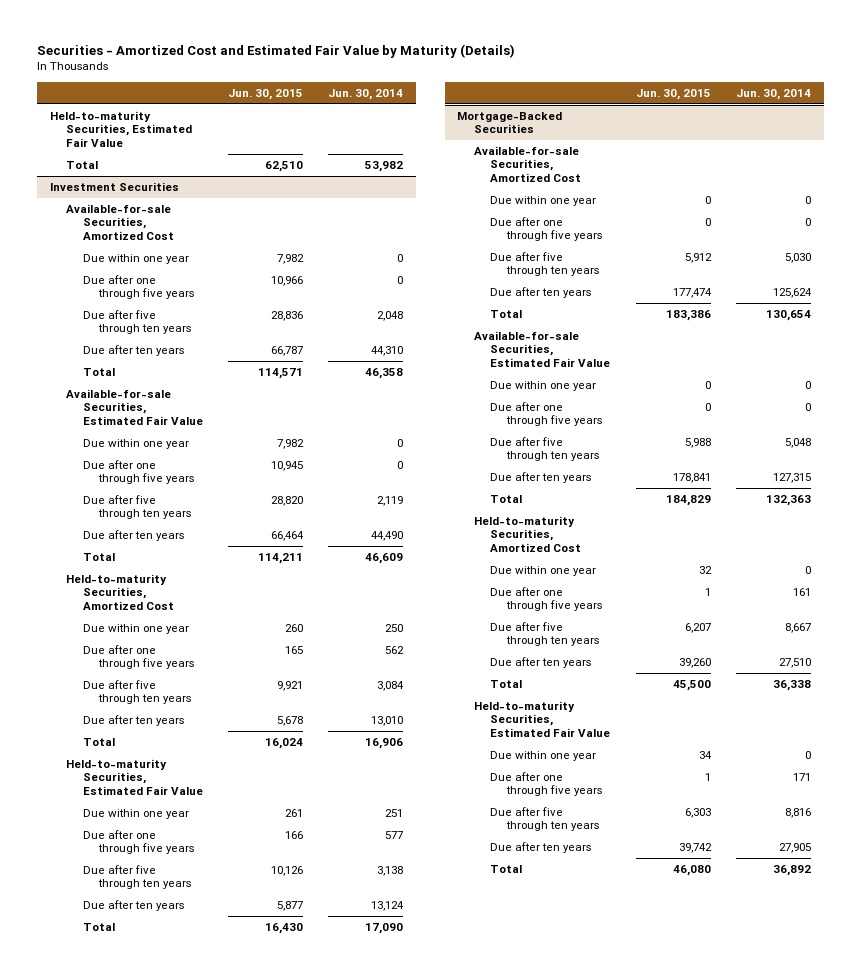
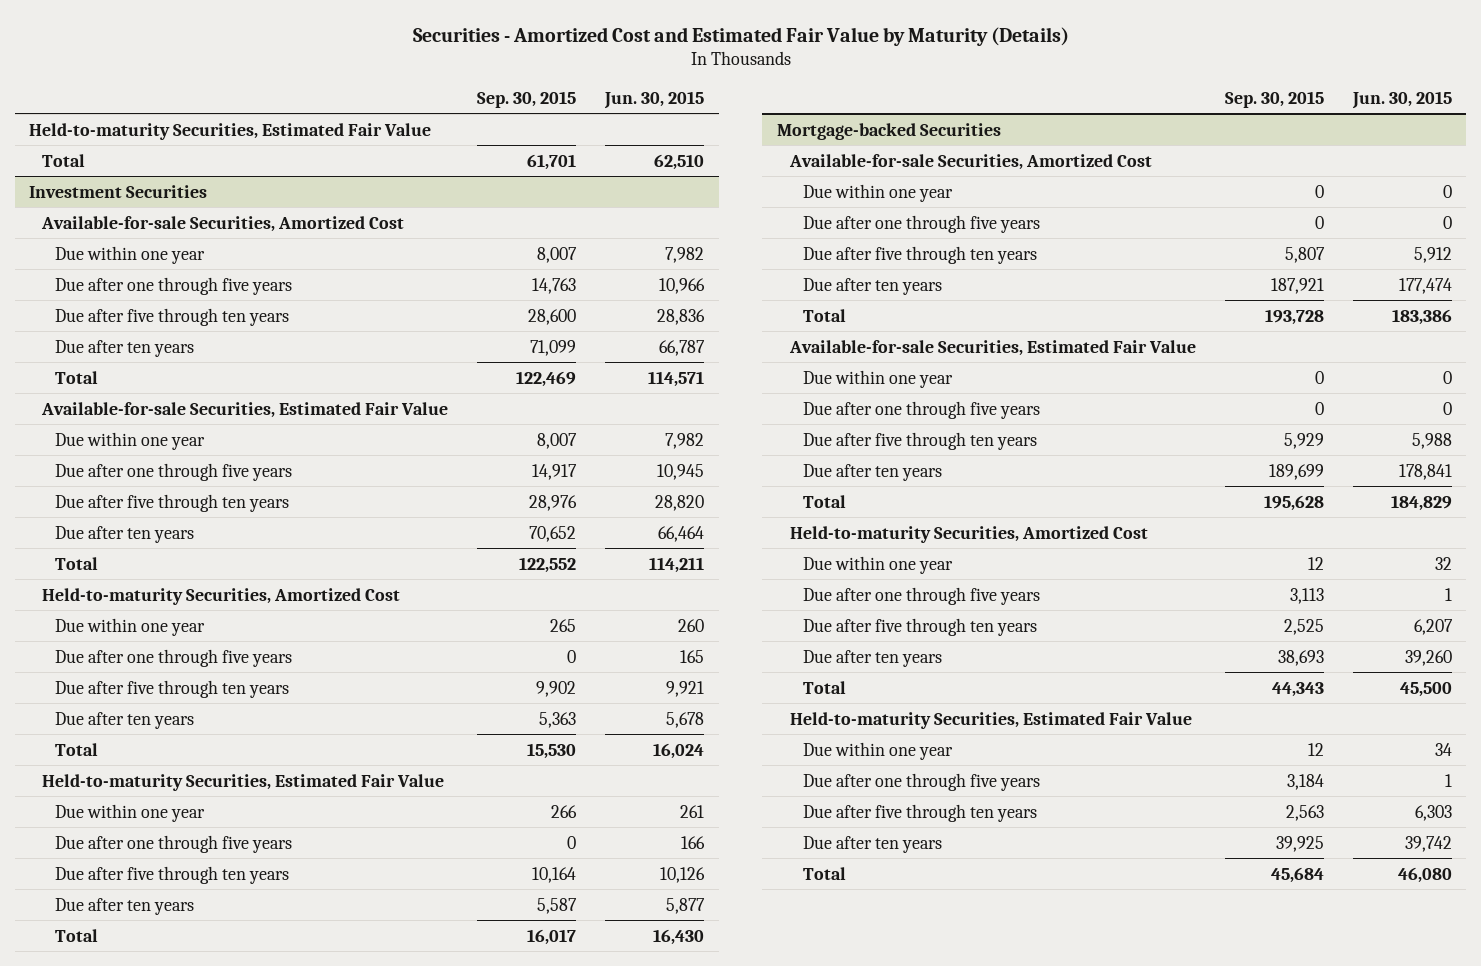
[328,88,404,100] Jun. 30, 2014 -> none
none -> [477,90,577,108] Sep. 30, 2015
[457,112,563,134] Mortgage-Backed Securities -> [776,122,1001,140] Mortgage-backed Securities

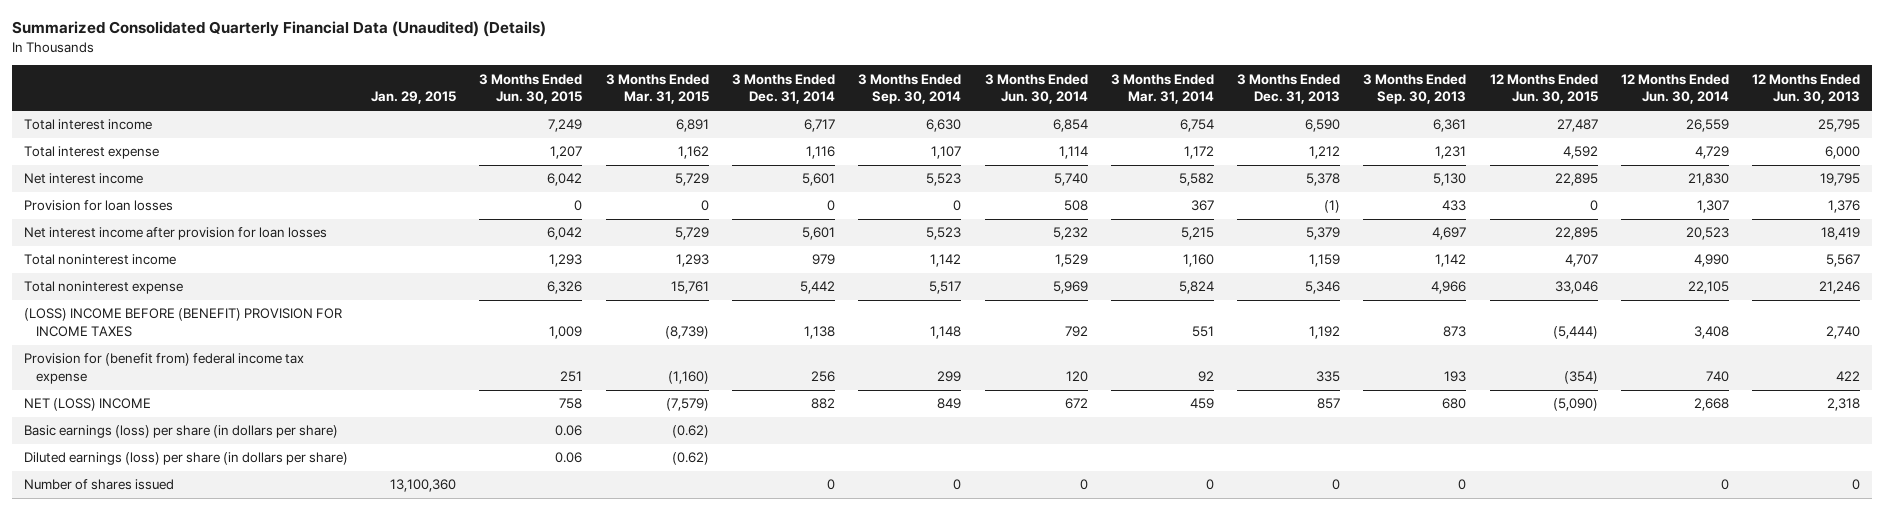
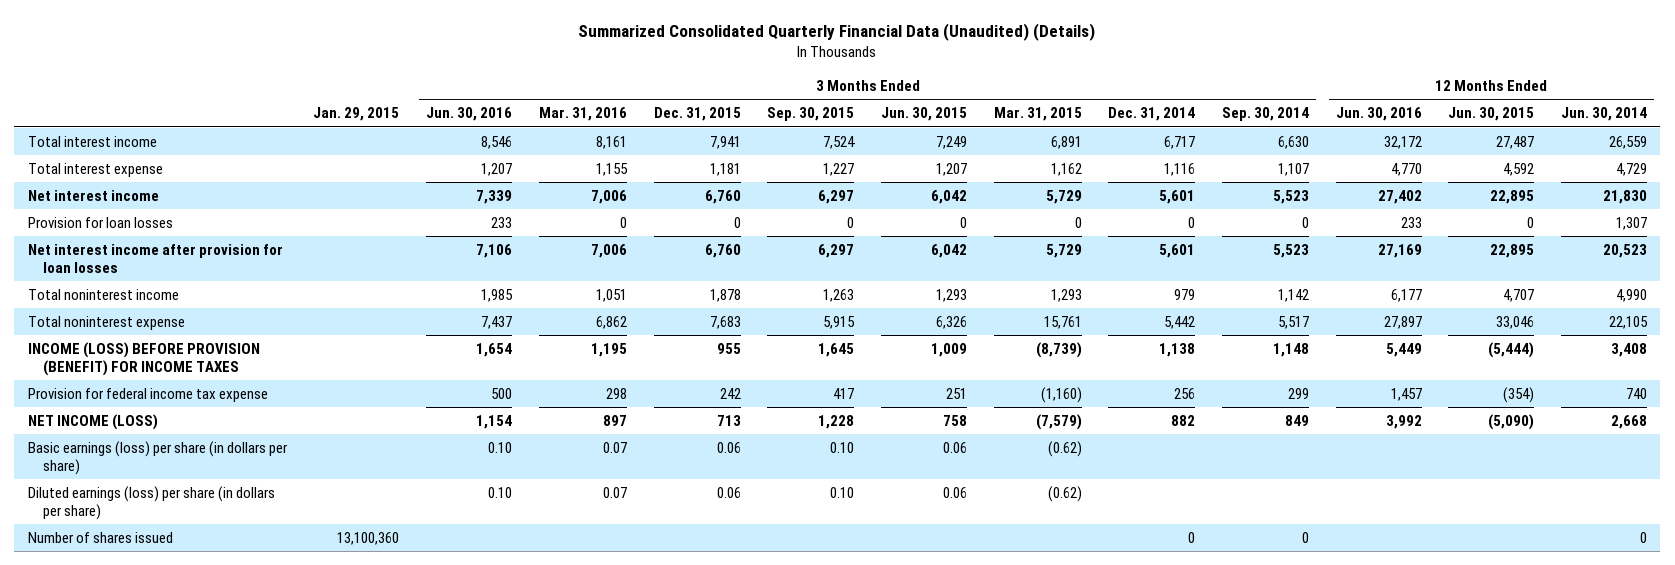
[984,73,1088,105] 3 Months Ended Jun. 30, 2014 -> none
[1110,73,1214,105] 3 Months Ended Mar. 31, 2014 -> none
[1237,73,1341,105] 3 Months Ended Dec. 31, 2013 -> none
[1363,73,1467,105] 3 Months Ended Sep. 30, 2013 -> none
[1752,73,1861,105] 12 Months Ended Jun. 30, 2013 -> none
none -> [426,107,513,122] Jun. 30, 2016
none -> [538,107,627,122] Mar. 31, 2016
none -> [653,107,741,122] Dec. 31, 2015
none -> [767,107,855,122] Sep. 30, 2015
none -> [1335,107,1422,122] Jun. 30, 2016
[23,308,342,337] (LOSS) INCOME BEFORE (BENEFIT) PROVISION FOR INCOME TAXES -> [27,341,260,376] INCOME (LOSS) BEFORE PROVISION (BENEFIT) FOR INCOME TAXES
[23,353,304,384] Provision for (benefit from) federal income tax expense -> [27,387,268,402] Provision for federal income tax expense
[23,398,151,412] NET (LOSS) INCOME -> [27,413,158,430] NET INCOME (LOSS)

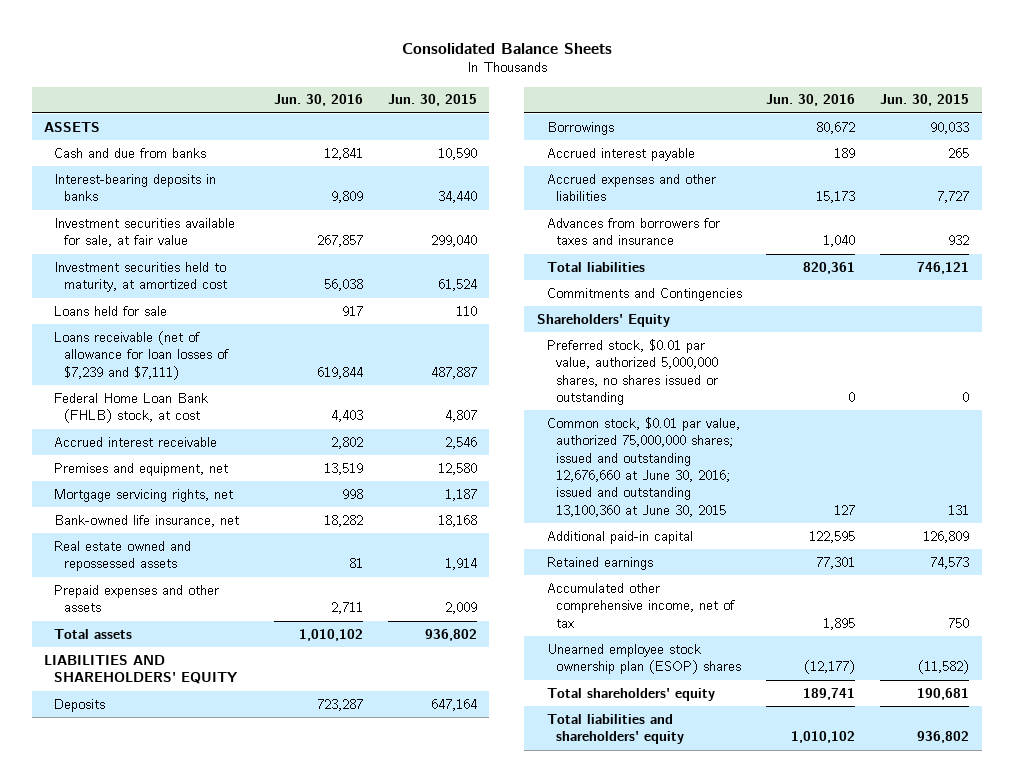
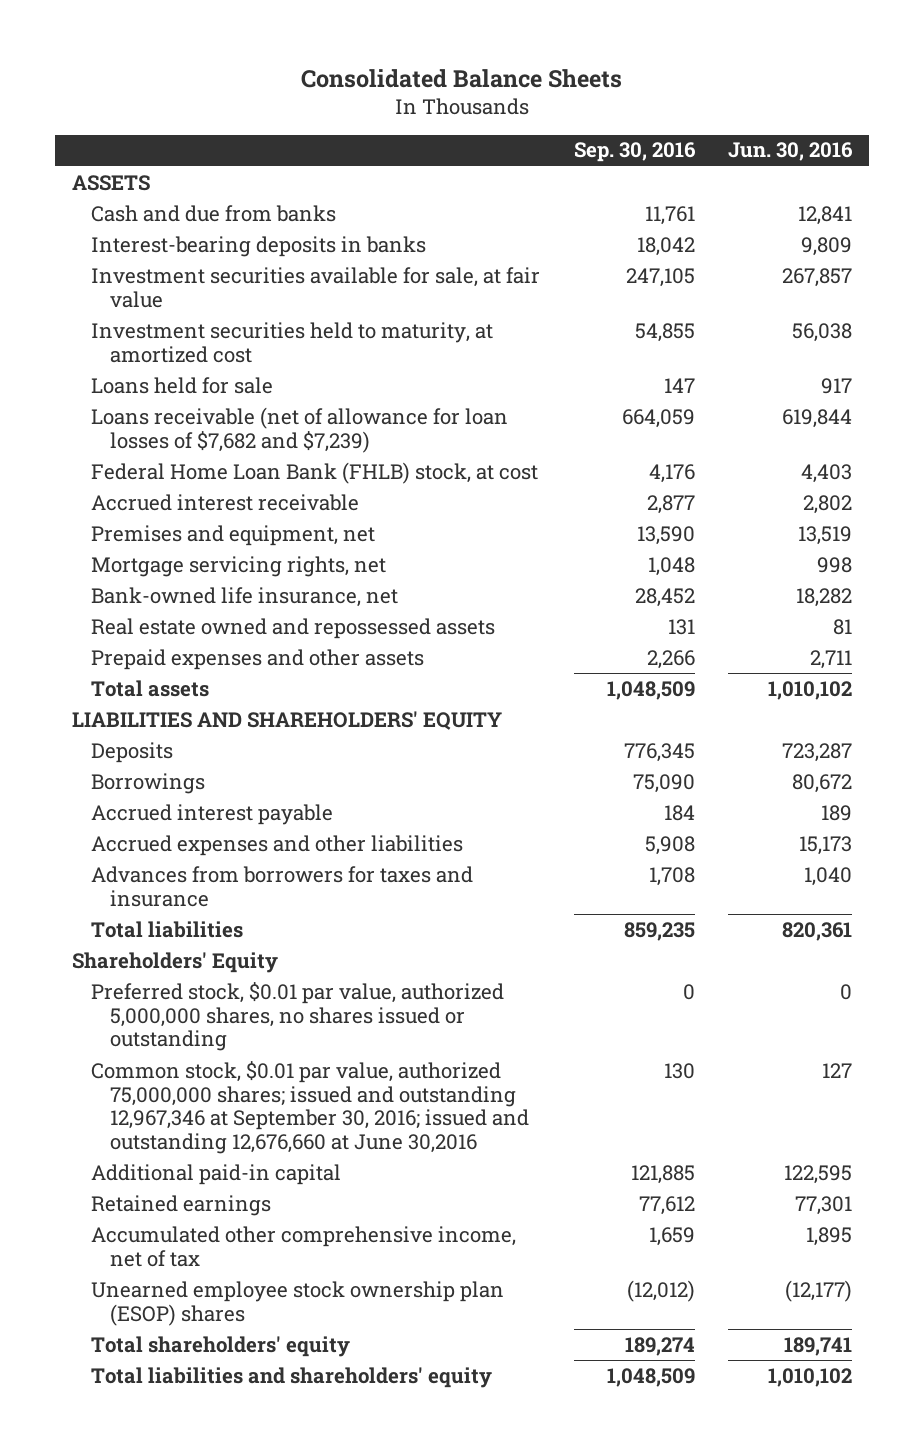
[387,94,477,107] Jun. 30, 2015 -> none
none -> [573,142,696,163] Sep. 30, 2016
[54,330,229,380] Loans receivable (net of allowance for loan losses of $7,239 and $7,111) -> [91,406,509,453] Loans receivable (net of allowance for loan losses of $7,682 and $7,239)
[546,287,742,301] Commitments and Contingencies -> none
[546,416,740,517] Common stock, $0.01 par value, authorized 75,000,000 shares; issued and outstanding 12,676,660 at June 30, 2016; issued and outstanding 13,100,360 at June 30, 2015 -> [91,1060,530,1155] Common stock, $0.01 par value, authorized 75,000,000 shares; issued and outstanding 12,967,346 at September 30, 2016; issued and outstanding 12,676,660 at June 30,2016

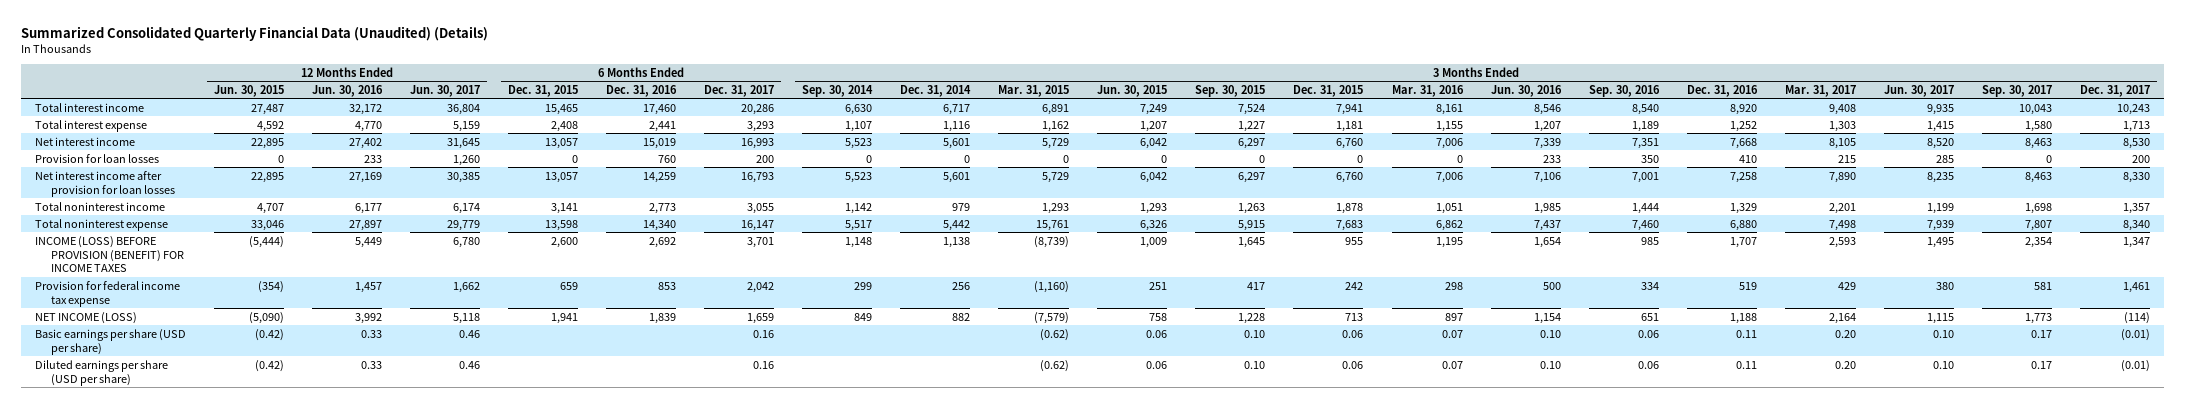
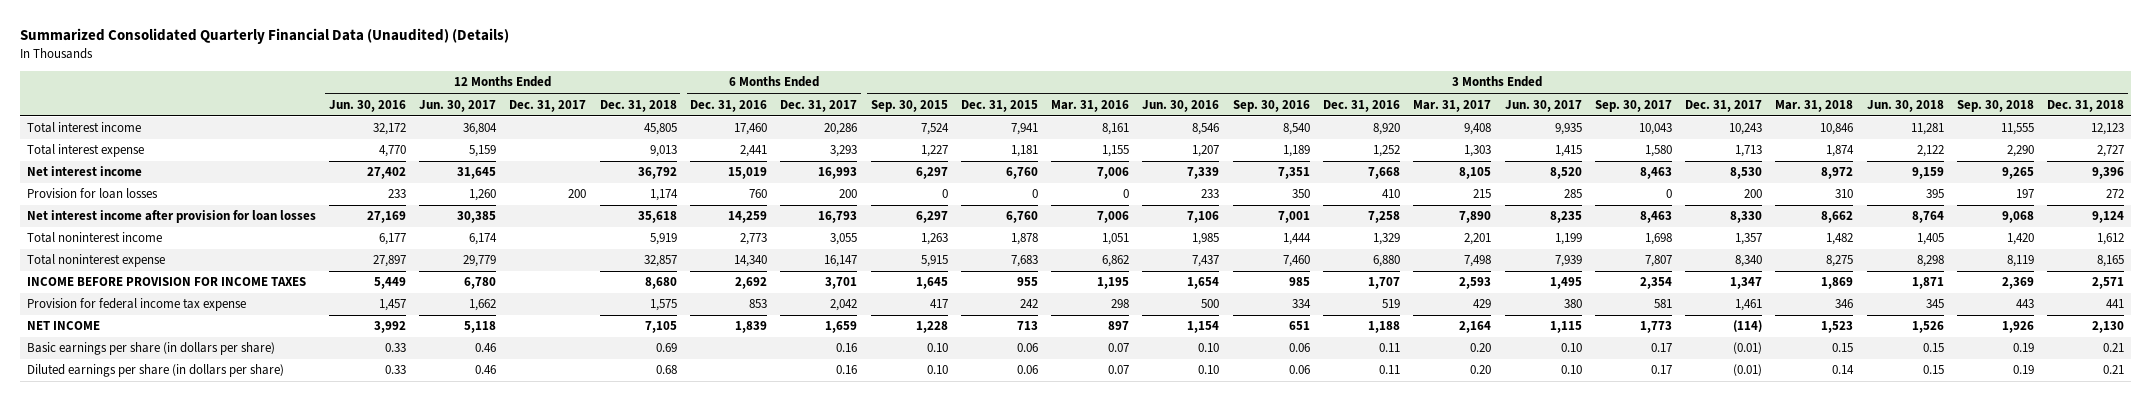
[213,84,284,97] Jun. 30, 2015 -> none
[507,84,578,97] Dec. 31, 2015 -> none
[802,84,874,97] Sep. 30, 2014 -> none
[900,84,972,97] Dec. 31, 2014 -> none
[998,84,1070,97] Mar. 31, 2015 -> none
[1097,84,1168,97] Jun. 30, 2015 -> none
none -> [509,99,587,112] Dec. 31, 2017
none -> [599,99,677,112] Dec. 31, 2018
none -> [1775,99,1854,112] Mar. 31, 2018
none -> [1866,99,1944,112] Jun. 30, 2018
none -> [1957,99,2035,112] Sep. 30, 2018
none -> [2047,99,2125,112] Dec. 31, 2018
[34,235,184,273] INCOME (LOSS) BEFORE PROVISION (BENEFIT) FOR INCOME TAXES -> [26,277,306,287] INCOME BEFORE PROVISION FOR INCOME TAXES
[34,311,137,324] NET INCOME (LOSS) -> [26,321,100,331] NET INCOME
[34,328,186,355] Basic earnings per share (USD per share) -> [26,342,275,356] Basic earnings per share (in dollars per share)
[34,359,168,386] Diluted earnings per share (USD per share) -> [26,364,284,378] Diluted earnings per share (in dollars per share)

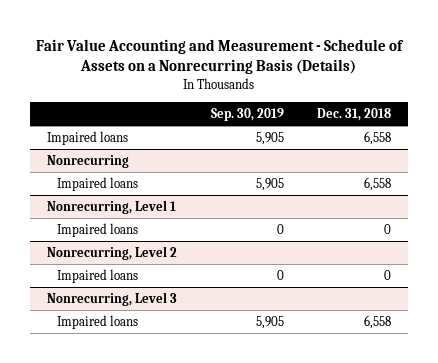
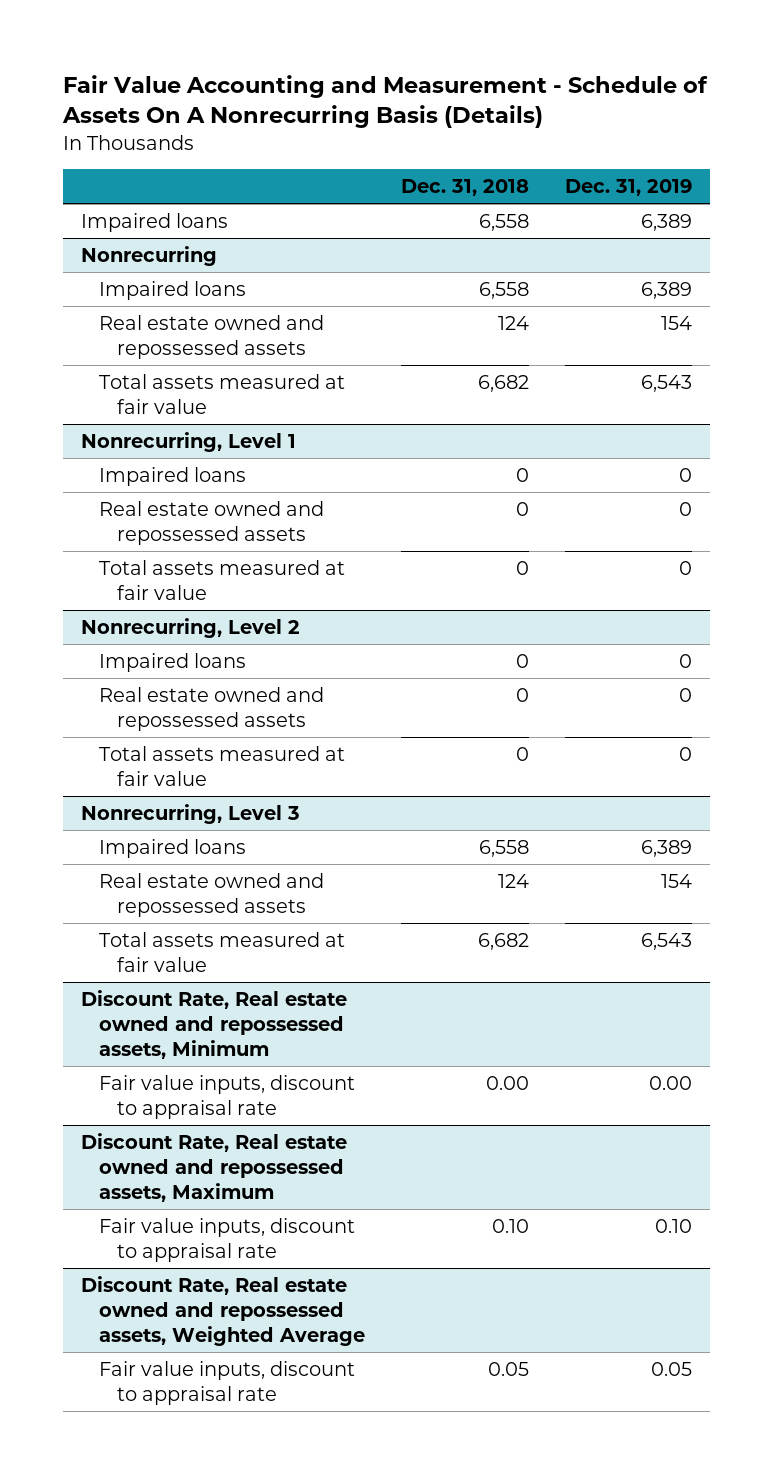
[36,38,405,74] Fair Value Accounting and Measurement - Schedule of Assets on a Nonrecurring Basis (Details) -> [62,75,709,129] Fair Value Accounting and Measurement - Schedule of Assets On A Nonrecurring Basis (Details)
[210,108,284,122] Sep. 30, 2019 -> none
none -> [565,178,693,196] Dec. 31, 2019
none -> [99,314,325,359] Real estate owned and repossessed assets
none -> [99,373,346,414] Total assets measured at fair value
none -> [99,500,325,545] Real estate owned and repossessed assets
none -> [99,559,346,600] Total assets measured at fair value
none -> [99,686,325,731] Real estate owned and repossessed assets
none -> [99,745,346,786] Total assets measured at fair value
none -> [99,872,325,917] Real estate owned and repossessed assets
none -> [99,931,346,972] Total assets measured at fair value
none -> [81,989,348,1059] Discount Rate, Real estate owned and repossessed assets, Minimum
none -> [99,1074,356,1119] Fair value inputs, discount to appraisal rate
none -> [81,1132,348,1202] Discount Rate, Real estate owned and repossessed assets, Maximum
none -> [99,1217,356,1262] Fair value inputs, discount to appraisal rate
none -> [81,1275,366,1346] Discount Rate, Real estate owned and repossessed assets, Weighted Average
none -> [99,1360,356,1405] Fair value inputs, discount to appraisal rate

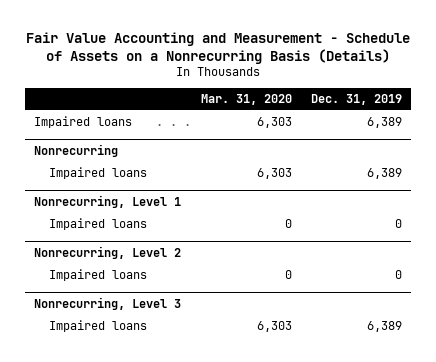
[62,75,709,129] Fair Value Accounting and Measurement - Schedule of Assets On A Nonrecurring Basis (Details) -> [26,31,411,64] Fair Value Accounting and Measurement - Schedule of Assets on a Nonrecurring Basis (Details)
[401,178,530,196] Dec. 31, 2018 -> none
none -> [200,94,292,106] Mar. 31, 2020
[99,314,325,359] Real estate owned and repossessed assets -> none
[99,373,346,414] Total assets measured at fair value -> none
[99,500,325,545] Real estate owned and repossessed assets -> none
[99,559,346,600] Total assets measured at fair value -> none
[99,686,325,731] Real estate owned and repossessed assets -> none
[99,745,346,786] Total assets measured at fair value -> none
[99,872,325,917] Real estate owned and repossessed assets -> none
[99,931,346,972] Total assets measured at fair value -> none
[81,989,348,1059] Discount Rate, Real estate owned and repossessed assets, Minimum -> none
[99,1074,356,1119] Fair value inputs, discount to appraisal rate -> none
[81,1132,348,1202] Discount Rate, Real estate owned and repossessed assets, Maximum -> none
[99,1217,356,1262] Fair value inputs, discount to appraisal rate -> none
[81,1275,366,1346] Discount Rate, Real estate owned and repossessed assets, Weighted Average -> none
[99,1360,356,1405] Fair value inputs, discount to appraisal rate -> none

